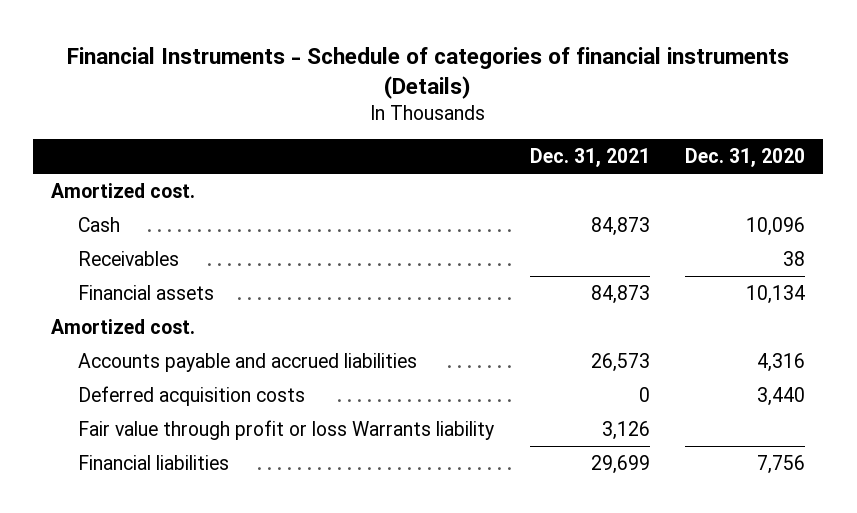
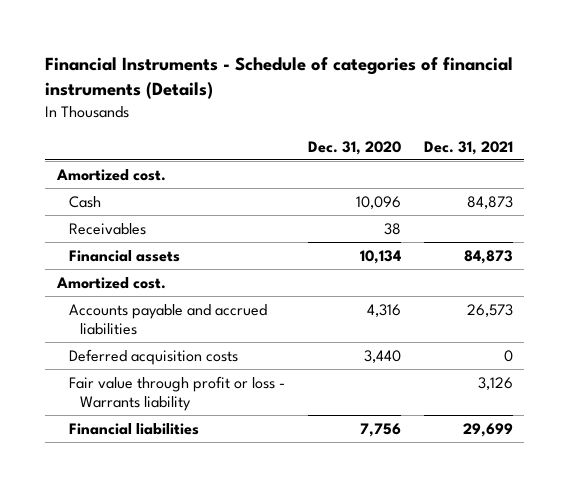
[77,419,494,440] Fair value through profit or loss Warrants liability -> [68,375,285,411] Fair value through profit or loss - Warrants liability

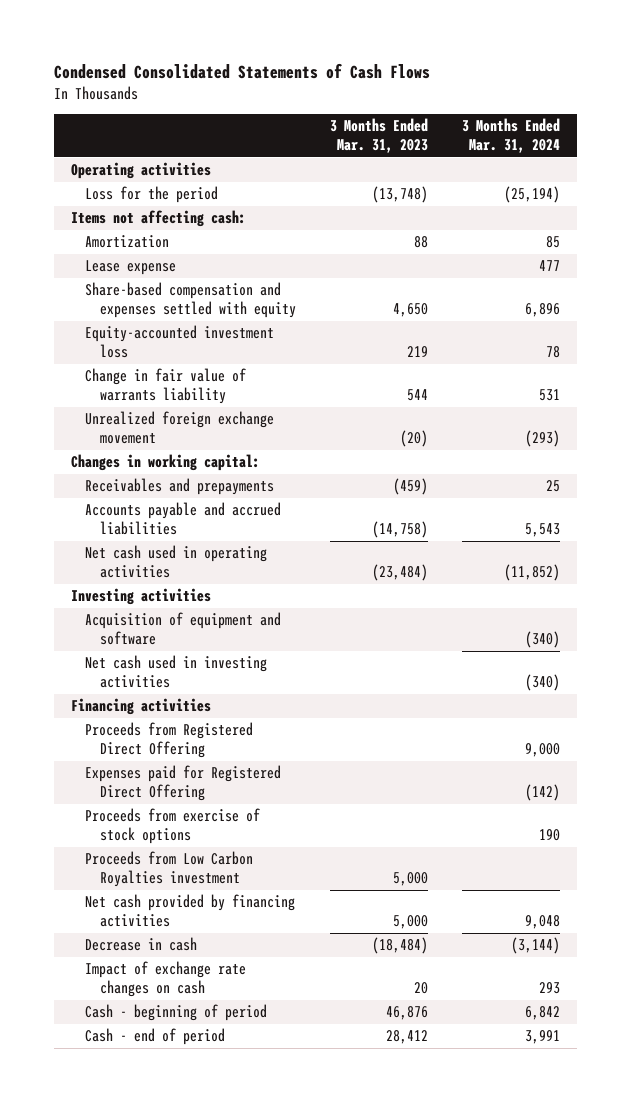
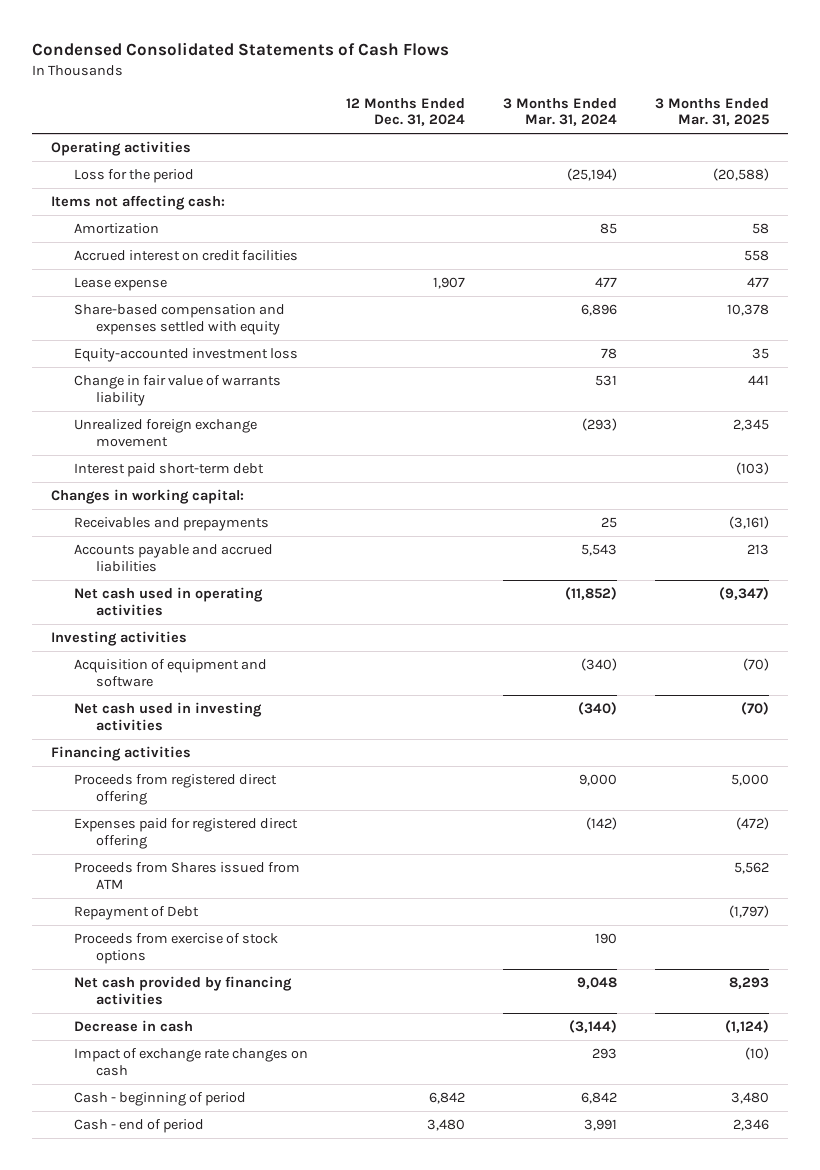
[329,118,428,154] 3 Months Ended Mar. 31, 2023 -> none
none -> [345,97,465,127] 12 Months Ended Dec. 31, 2024
none -> [654,97,769,127] 3 Months Ended Mar. 31, 2025
none -> [73,250,298,262] Accrued interest on credit facilities
none -> [73,463,264,478] Interest paid short-term debt
[85,722,254,759] Proceeds from Registered Direct Offering -> [73,774,277,806] Proceeds from registered direct offering
[85,765,282,802] Expenses paid for Registered Direct Offering -> [73,818,298,850] Expenses paid for registered direct offering
none -> [73,862,300,890] Proceeds from Shares issued from ATM
none -> [73,906,199,921] Repayment of Debt
[85,851,254,888] Proceeds from Low Carbon Royalties investment -> none

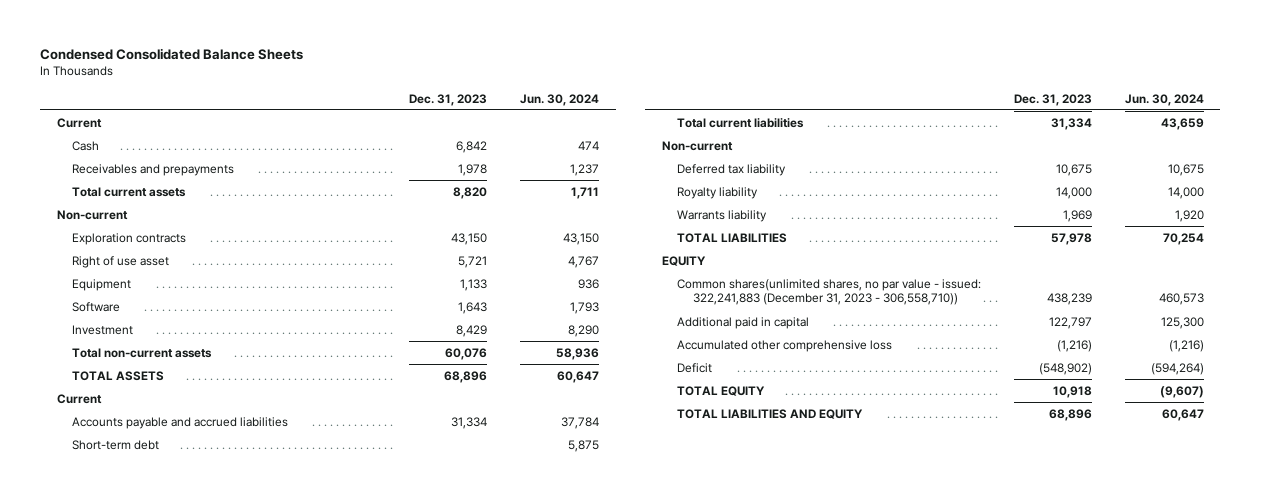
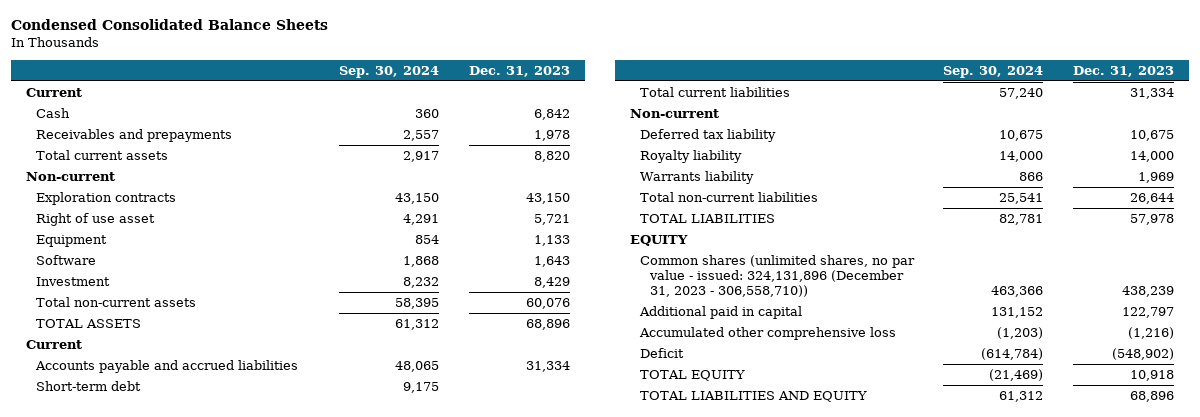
[520,93,600,106] Jun. 30, 2024 -> none
none -> [339,65,440,78] Sep. 30, 2024
none -> [640,192,819,203] Total non-current liabilities
[677,278,982,306] Common shares(unlimited shares, no par value - issued: 322,241,883 (December 31, 2023 - 306,558,710)) -> [640,255,916,297] Common shares (unlimited shares, no par value - issued: 324,131,896 (December 31, 2023 - 306,558,710))

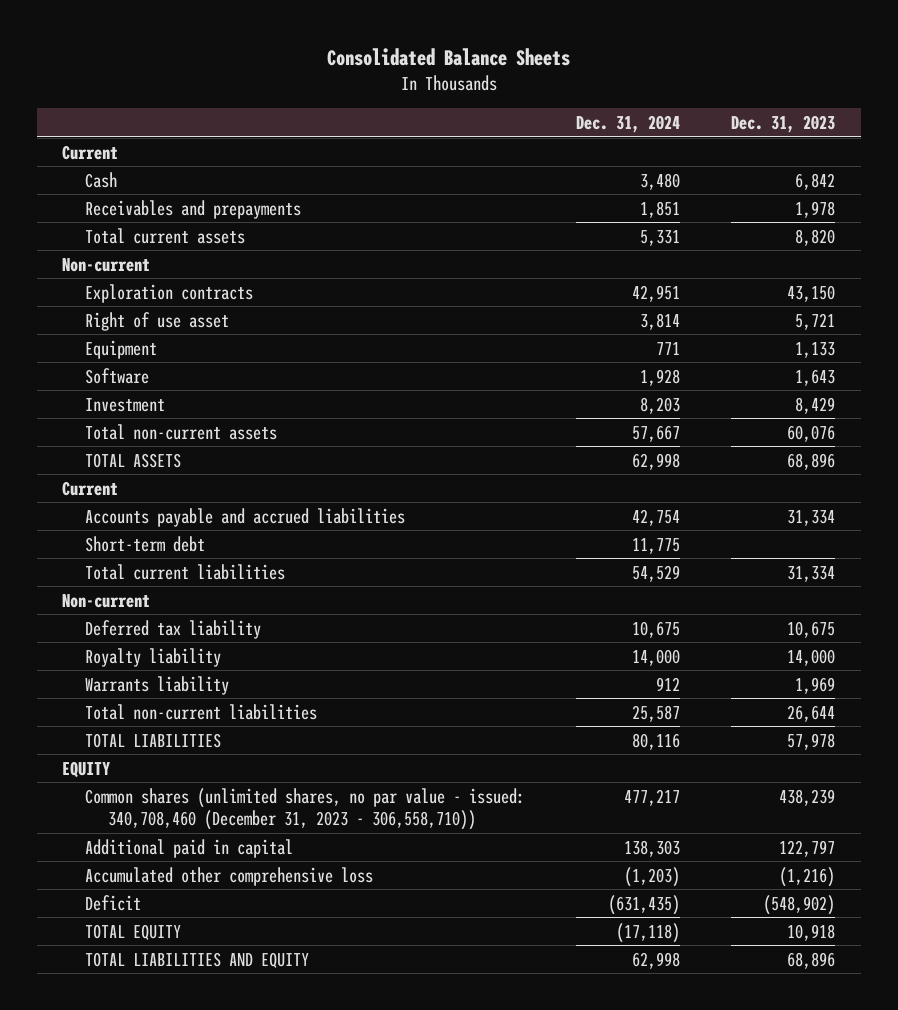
[11,19,329,31] Condensed Consolidated Balance Sheets -> [326,48,570,67] Consolidated Balance Sheets
[339,65,440,78] Sep. 30, 2024 -> none
none -> [576,114,681,133] Dec. 31, 2024
[640,255,916,297] Common shares (unlimited shares, no par value - issued: 324,131,896 (December 31, 2023 - 306,558,710)) -> [84,787,525,831] Common shares (unlimited shares, no par value - issued: 340,708,460 (December 31, 2023 - 306,558,710))

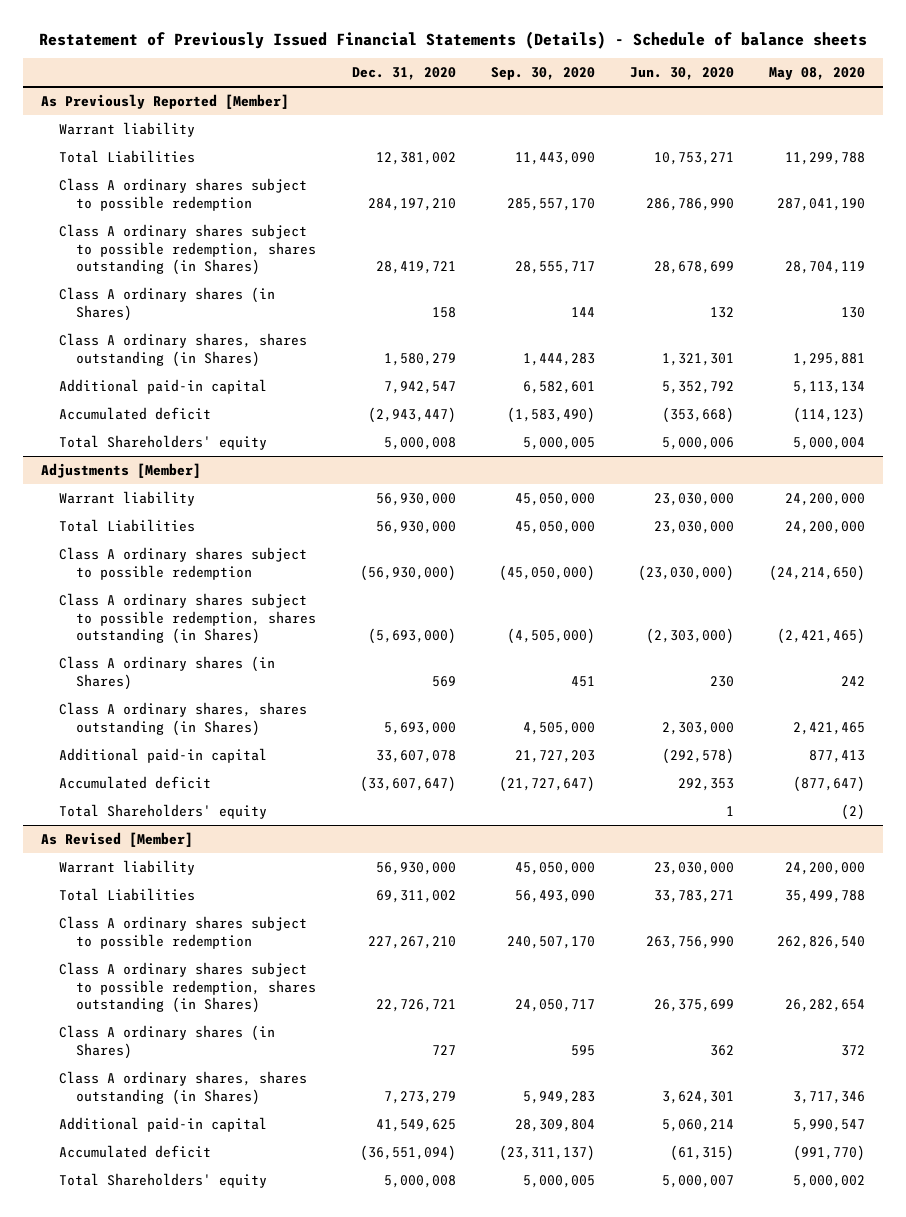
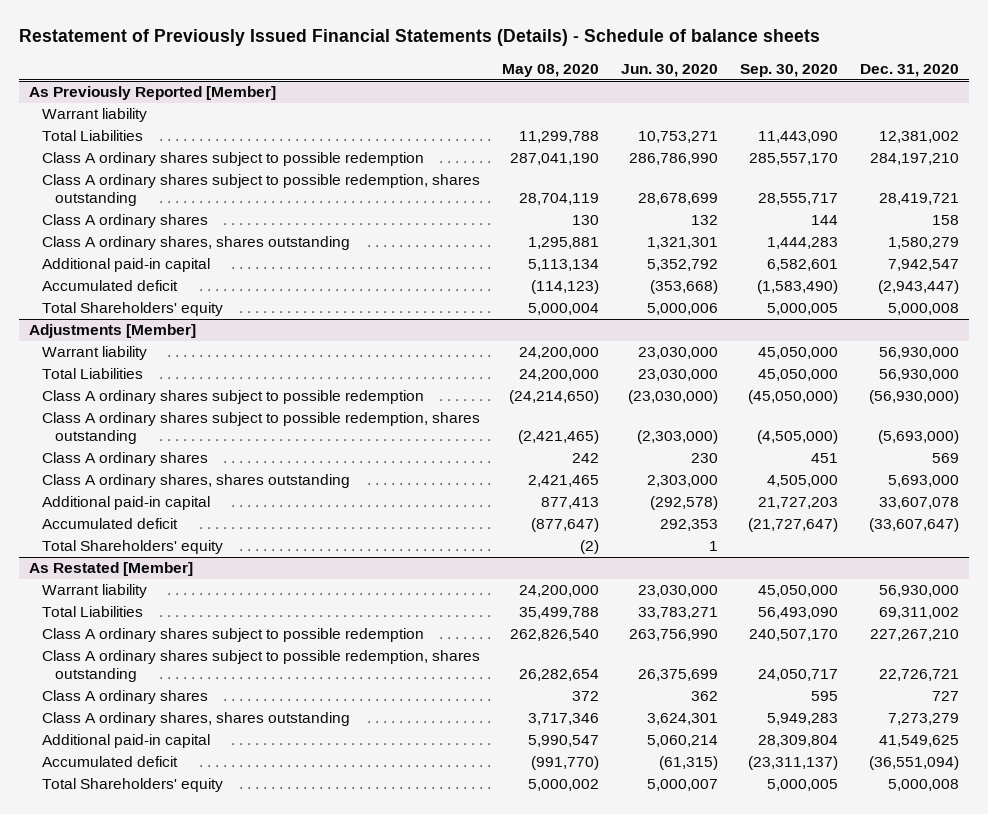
[58,223,317,276] Class A ordinary shares subject to possible redemption, shares outstanding (in Shares) -> [42,174,481,207] Class A ordinary shares subject to possible redemption, shares outstanding
[58,286,275,321] Class A ordinary shares (in Shares) -> [42,214,209,229] Class A ordinary shares
[58,332,307,367] Class A ordinary shares, shares outstanding (in Shares) -> [42,236,351,251] Class A ordinary shares, shares outstanding
[58,592,317,645] Class A ordinary shares subject to possible redemption, shares outstanding (in Shares) -> [42,412,481,445] Class A ordinary shares subject to possible redemption, shares outstanding
[58,655,275,690] Class A ordinary shares (in Shares) -> [42,452,209,467] Class A ordinary shares
[58,701,307,736] Class A ordinary shares, shares outstanding (in Shares) -> [42,474,351,489] Class A ordinary shares, shares outstanding
[40,831,193,847] As Revised [Member] -> [29,562,194,577] As Restated [Member]
[58,961,317,1014] Class A ordinary shares subject to possible redemption, shares outstanding (in Shares) -> [42,650,481,683] Class A ordinary shares subject to possible redemption, shares outstanding
[58,1024,275,1059] Class A ordinary shares (in Shares) -> [42,690,209,705] Class A ordinary shares
[58,1070,307,1105] Class A ordinary shares, shares outstanding (in Shares) -> [42,712,351,727] Class A ordinary shares, shares outstanding

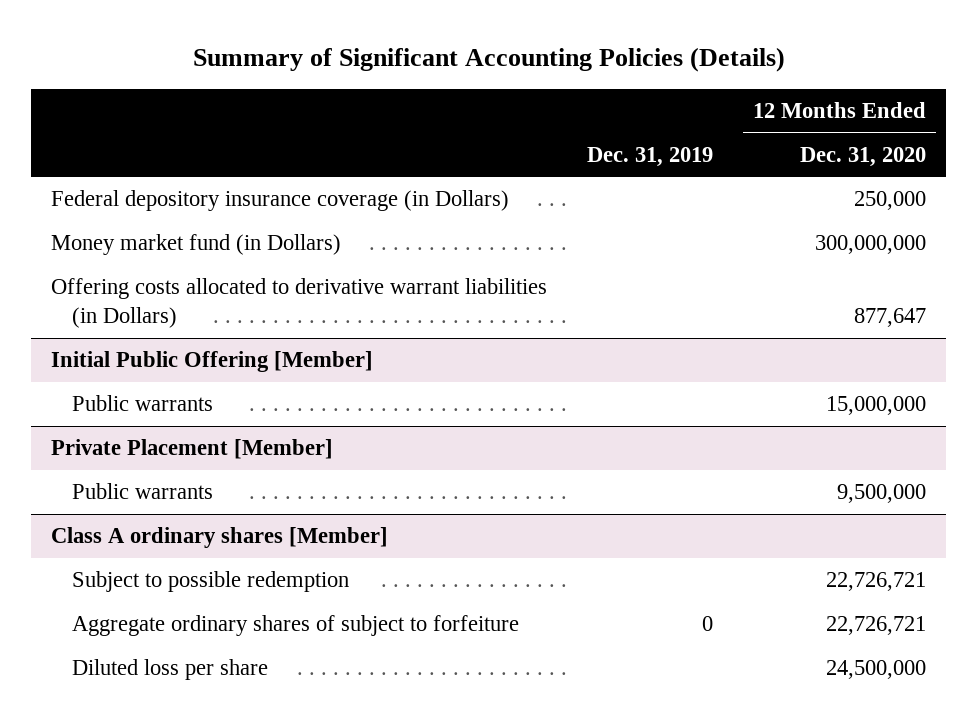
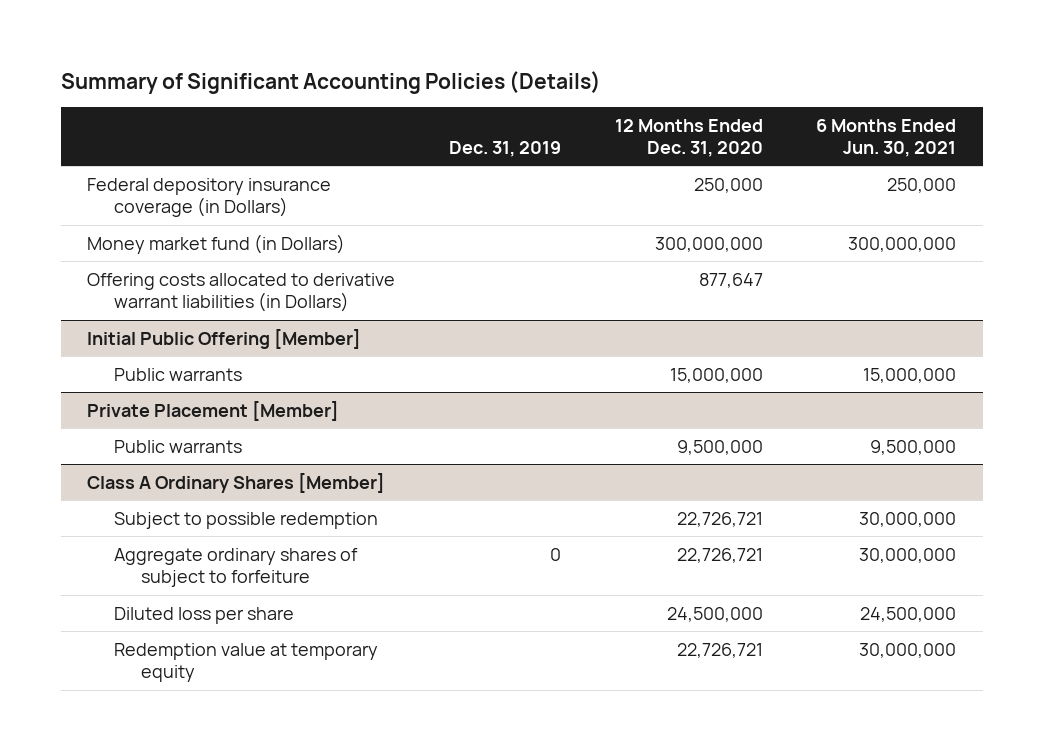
none -> [816,118,957,157] 6 Months Ended Jun. 30, 2021
[51,527,389,549] Class A ordinary shares [Member] -> [87,472,386,493] Class A Ordinary Shares [Member]
none -> [114,642,379,683] Redemption value at temporary equity

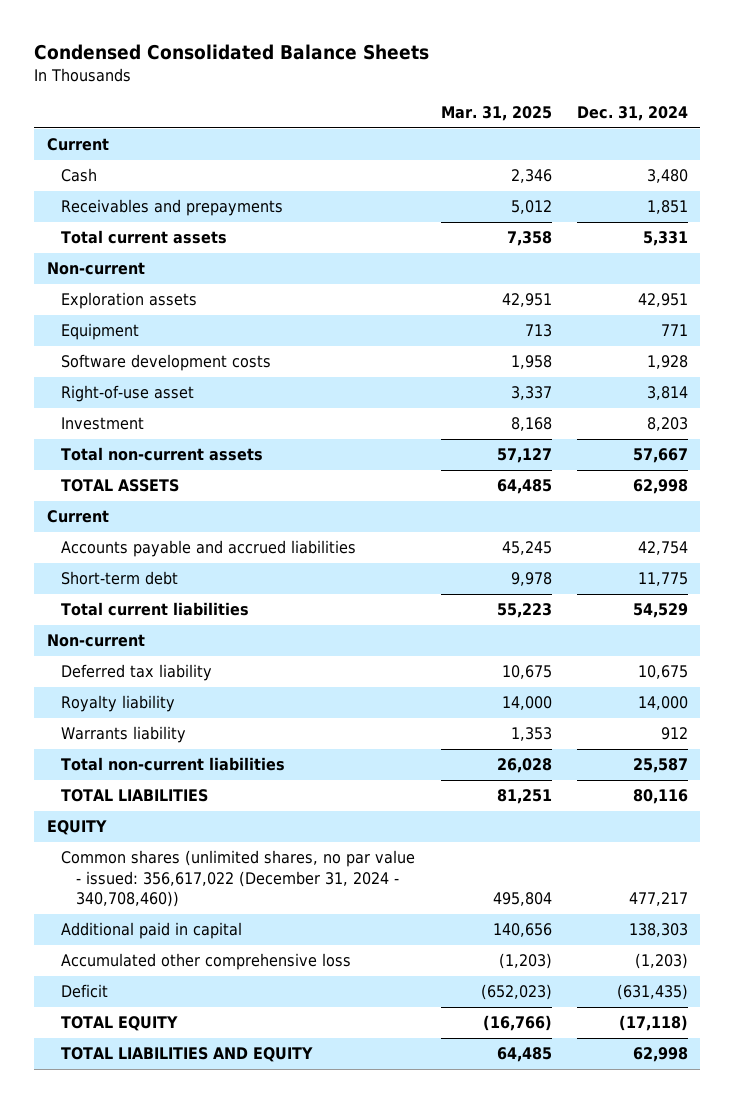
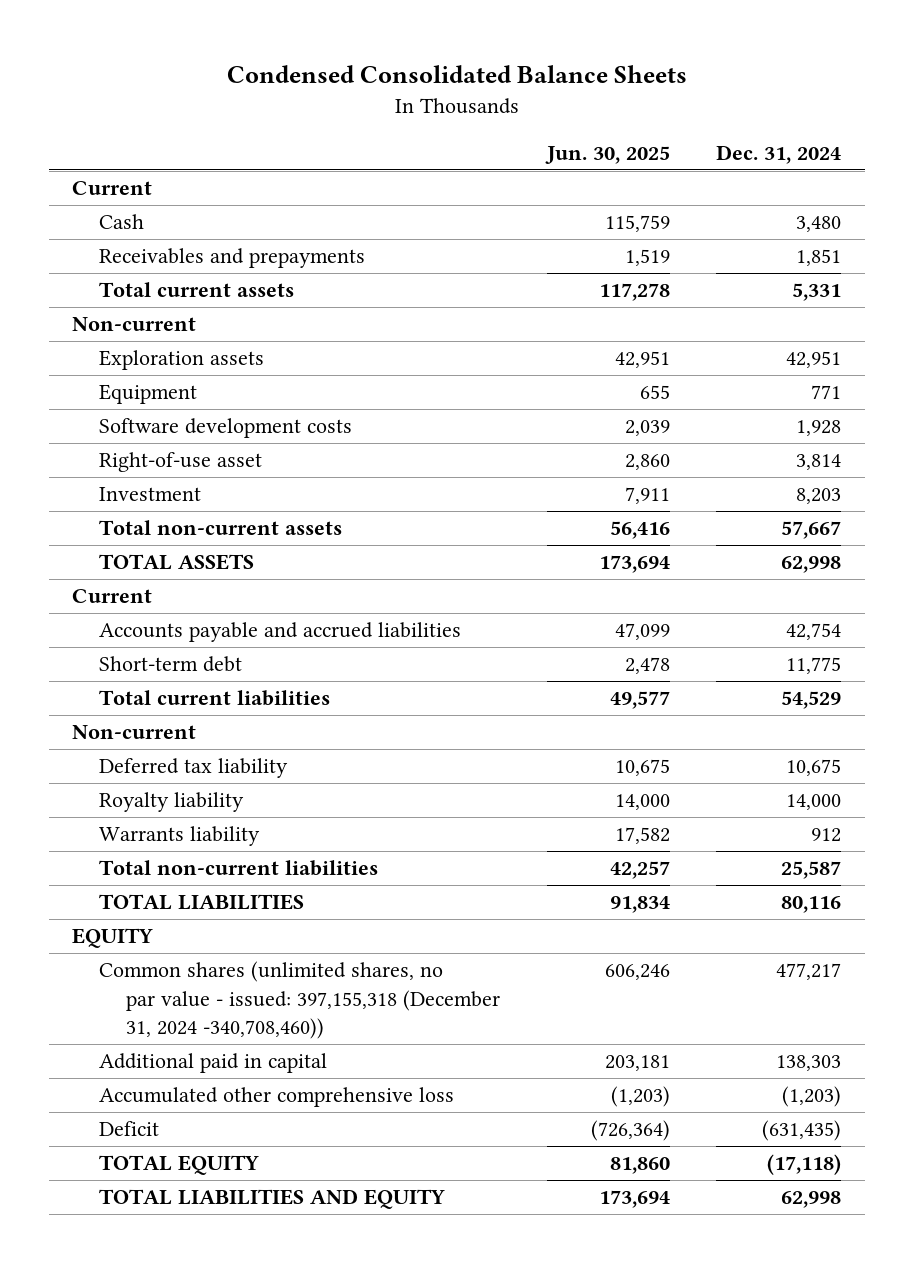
[440,106,552,122] Mar. 31, 2025 -> none
none -> [544,145,670,164] Jun. 30, 2025
[61,850,416,907] Common shares (unlimited shares, no par value - issued: 356,617,022 (December 31, 2024 - 340,708,460)) -> [98,961,500,1040] Common shares (unlimited shares, no par value - issued: 397,155,318 (December 31, 2024 -340,708,460))

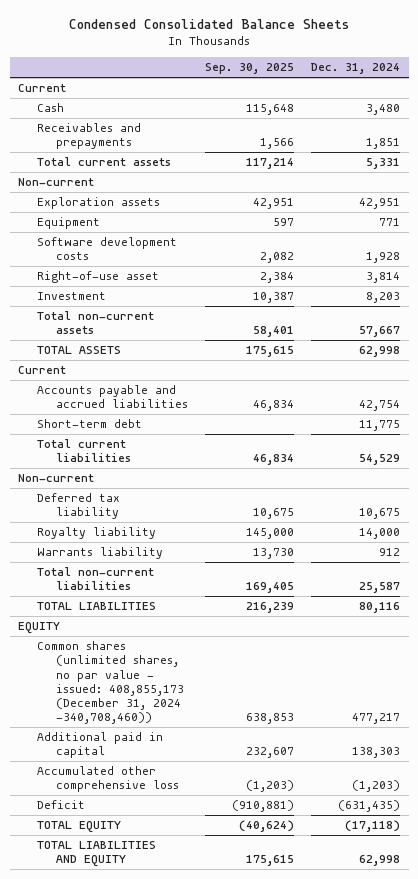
[544,145,670,164] Jun. 30, 2025 -> none
none -> [205,63,295,75] Sep. 30, 2025
[98,961,500,1040] Common shares (unlimited shares, no par value - issued: 397,155,318 (December 31, 2024 -340,708,460)) -> [37,641,185,725] Common shares (unlimited shares, no par value - issued: 408,855,173 (December 31, 2024 -340,708,460))

